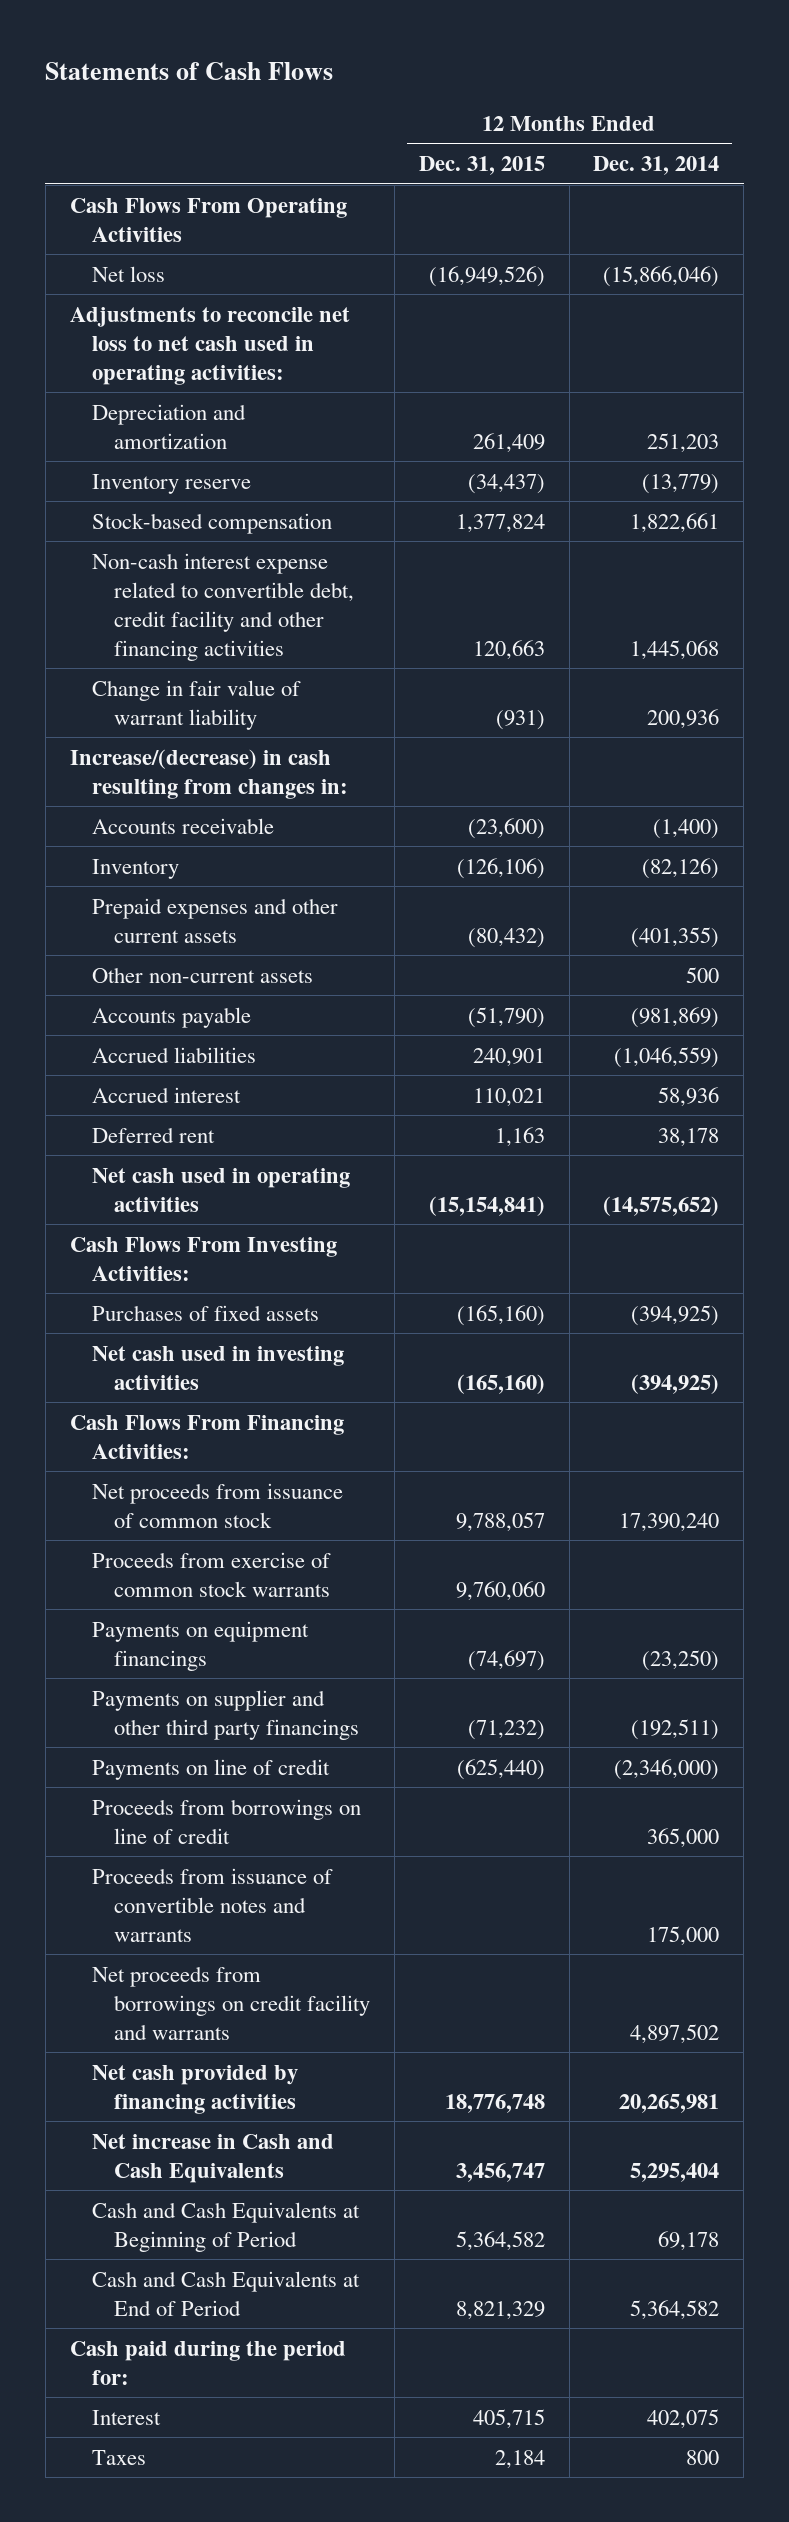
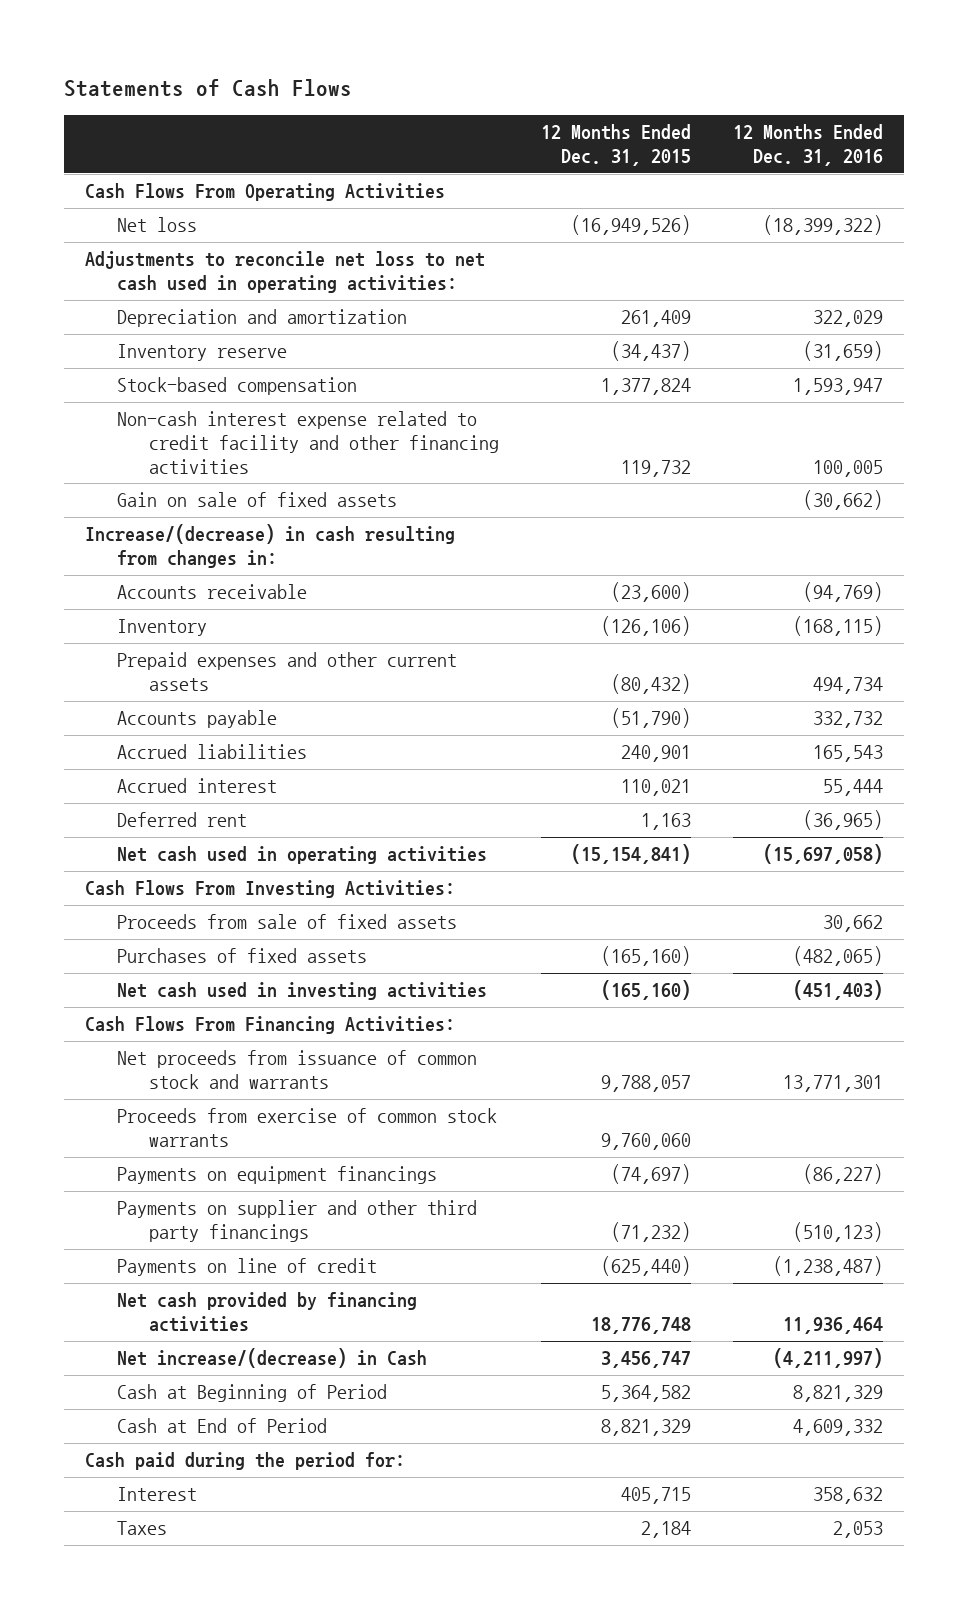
[593,155,720,175] Dec. 31, 2014 -> none
none -> [732,124,883,167] 12 Months Ended Dec. 31, 2016
[92,679,302,730] Change in fair value of warrant liability -> none
[92,552,355,661] Non-cash interest expense related to convertible debt, credit facility and other financing activities -> [117,411,499,474] Non-cash interest expense related to credit facility and other financing activities
[472,639,545,660] 120,663 -> [620,459,691,477] 119,732
none -> [117,492,398,508] Gain on sale of fixed assets
[92,966,314,983] Other non-current assets -> none
none -> [117,914,458,930] Proceeds from sale of fixed assets
[92,1482,344,1528] Net proceeds from issuance of common stock -> [117,1050,478,1090] Net proceeds from issuance of common stock and warrants
[92,1798,362,1844] Proceeds from borrowings on line of credit -> none
[92,1867,334,1942] Proceeds from issuance of convertible notes and warrants -> none
[92,1965,371,2040] Net proceeds from borrowings on credit facility and warrants -> none
[92,2133,335,2183] Net increase in Cash and Cash Equivalents -> [117,1348,428,1369] Net increase/(decrease) in Cash
[92,2201,361,2252] Cash and Cash Equivalents at Beginning of Period -> [117,1384,388,1403] Cash at Beginning of Period
[92,2270,361,2316] Cash and Cash Equivalents at End of Period -> [117,1418,328,1434] Cash at End of Period

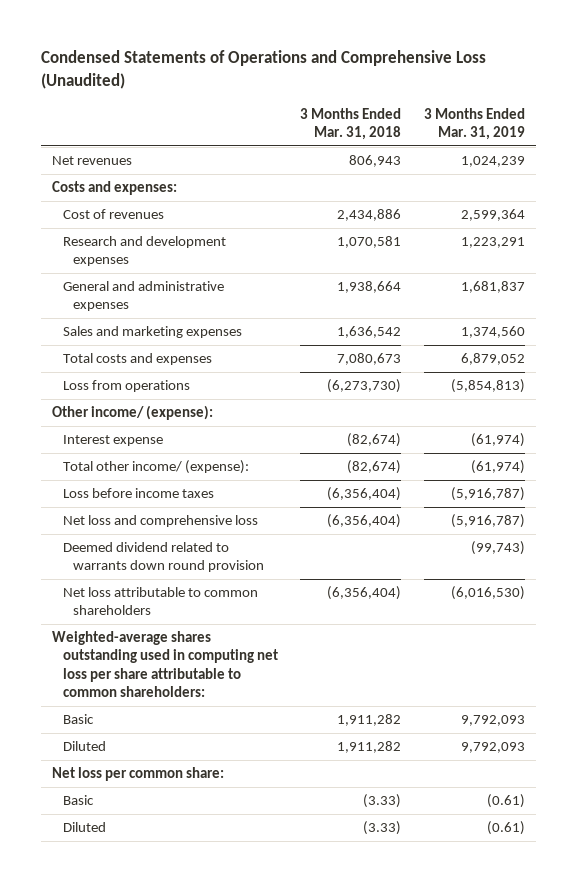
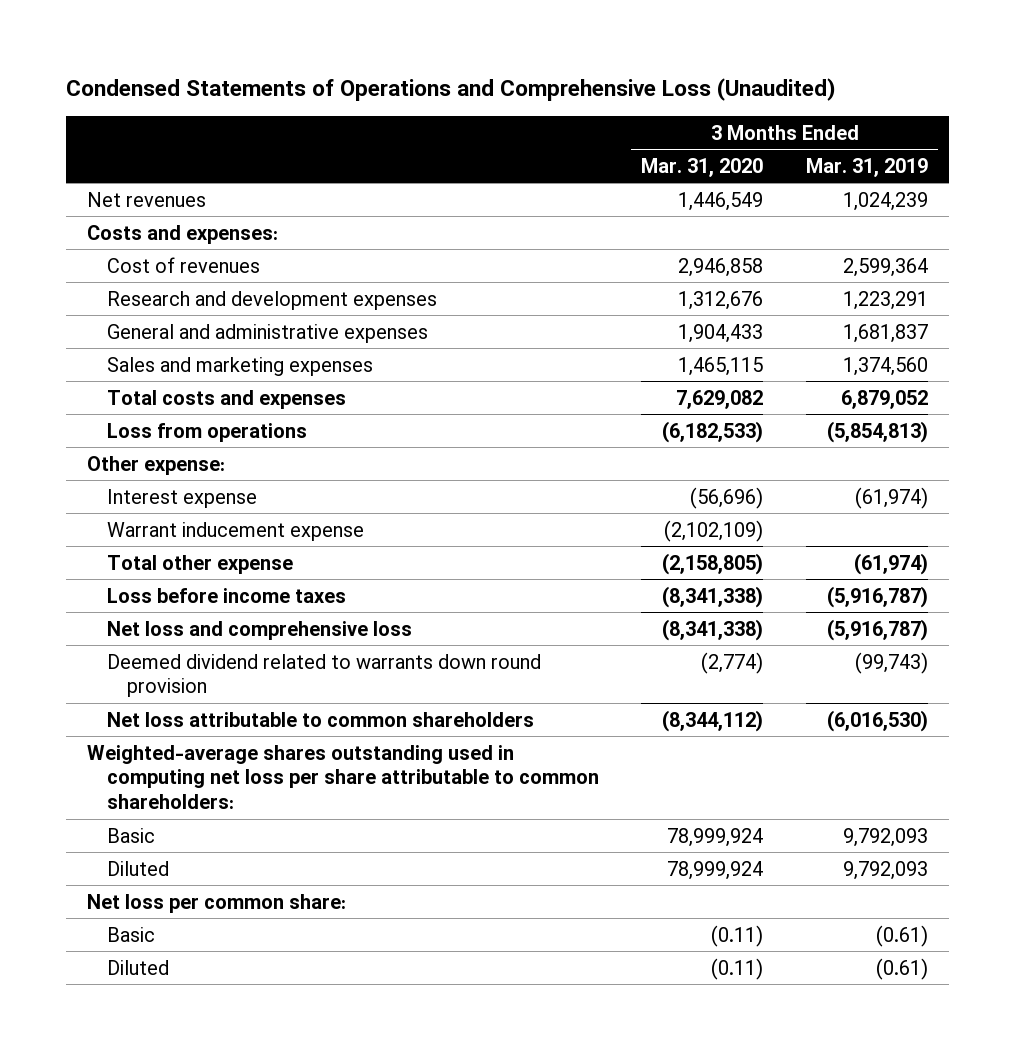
[300,107,402,141] 3 Months Ended Mar. 31, 2018 -> none
none -> [641,157,764,177] Mar. 31, 2020
[52,405,214,421] Other income/ (expense): -> [86,455,225,475] Other expense:
none -> [106,521,364,541] Warrant inducement expense
[62,460,249,475] Total other income/ (expense): -> [106,554,293,574] Total other expense

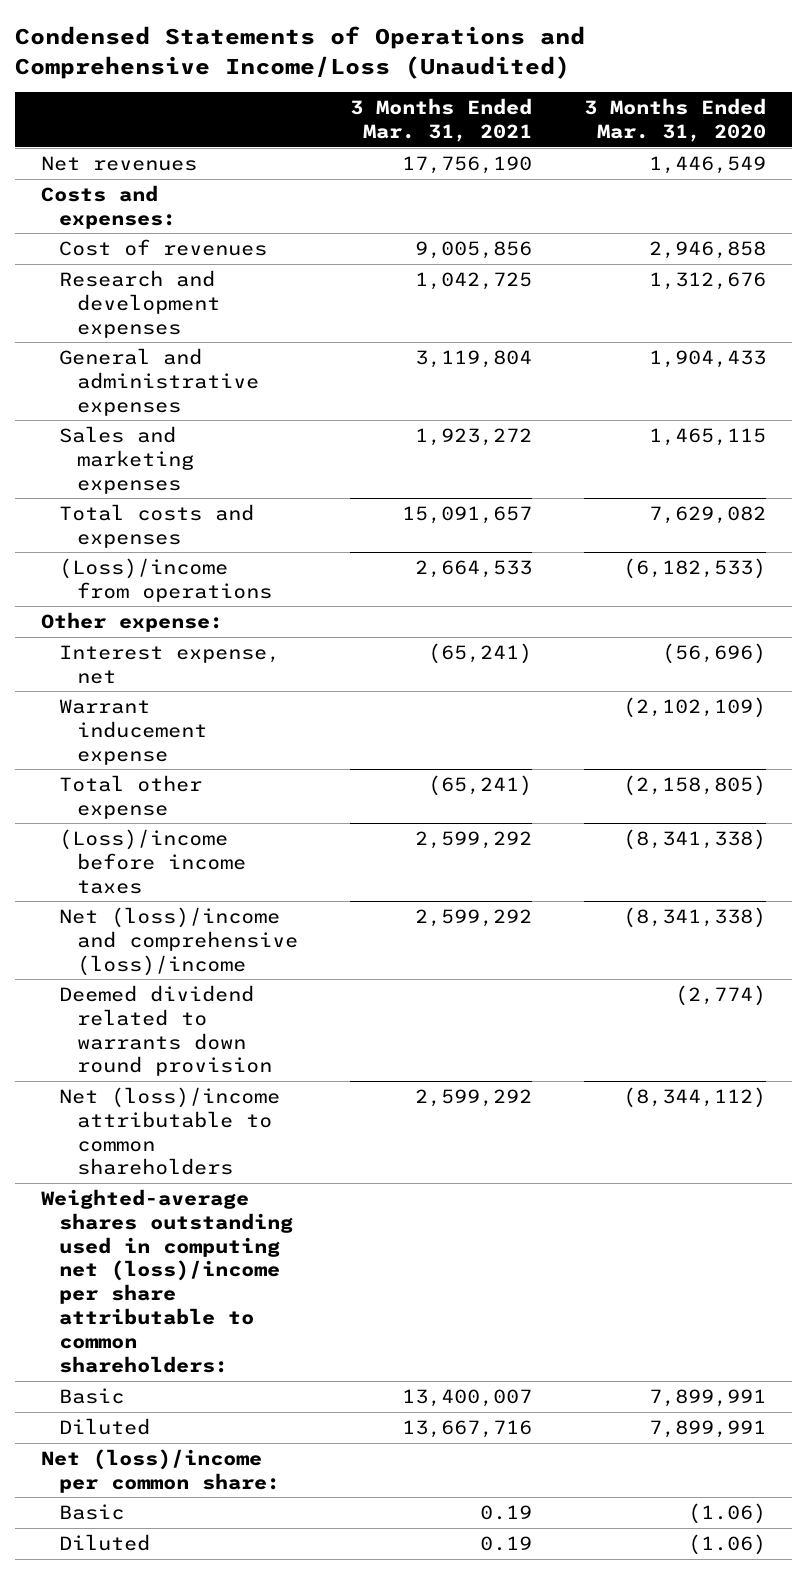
[65,78,836,102] Condensed Statements of Operations and Comprehensive Loss (Unaudited) -> [15,26,586,79] Condensed Statements of Operations and Comprehensive Income/Loss (Unaudited)
[805,157,928,177] Mar. 31, 2019 -> none
none -> [349,98,532,143] 3 Months Ended Mar. 31, 2021
[106,422,307,442] Loss from operations -> [58,557,272,602] (Loss)/income from operations
[106,488,257,508] Interest expense -> [58,644,280,684] Interest expense, net
[106,587,346,603] Loss before income taxes -> [58,828,246,894] (Loss)/income before income taxes
[106,620,412,640] Net loss and comprehensive loss -> [58,906,298,976] Net (loss)/income and comprehensive (loss)/income
[106,711,534,727] Net loss attributable to common shareholders -> [58,1086,280,1176] Net (loss)/income attributable to common shareholders
[86,744,599,810] Weighted-average shares outstanding used in computing net loss per share attributable to common shareholders: -> [41,1188,293,1373] Weighted-average shares outstanding used in computing net (loss)/income per share attributable to common shareholders:
[667,827,764,847] 78,999,924 -> [648,1388,766,1407] 7,899,991
[667,860,764,880] 78,999,924 -> [648,1419,766,1438] 7,899,991
[86,893,346,913] Net loss per common share: -> [41,1448,280,1493] Net (loss)/income per common share:
[711,924,764,947] (0.11) -> [687,1502,766,1524] (1.06)
[711,957,764,980] (0.11) -> [687,1533,766,1555] (1.06)

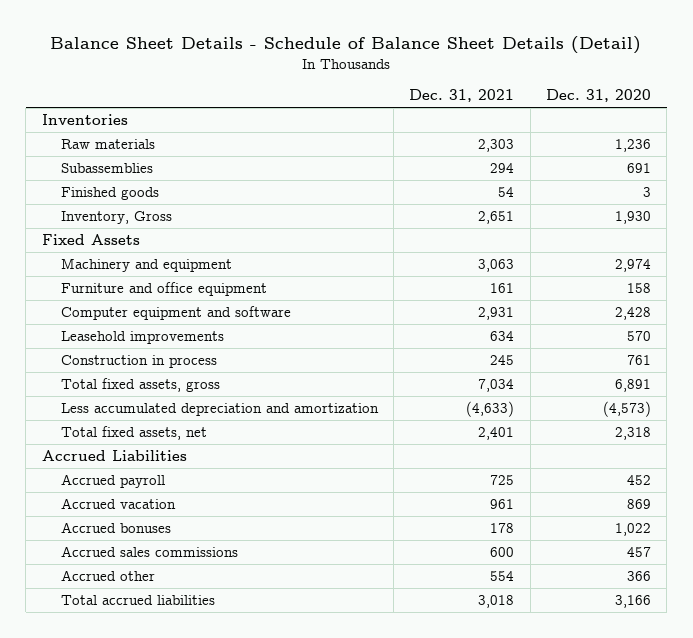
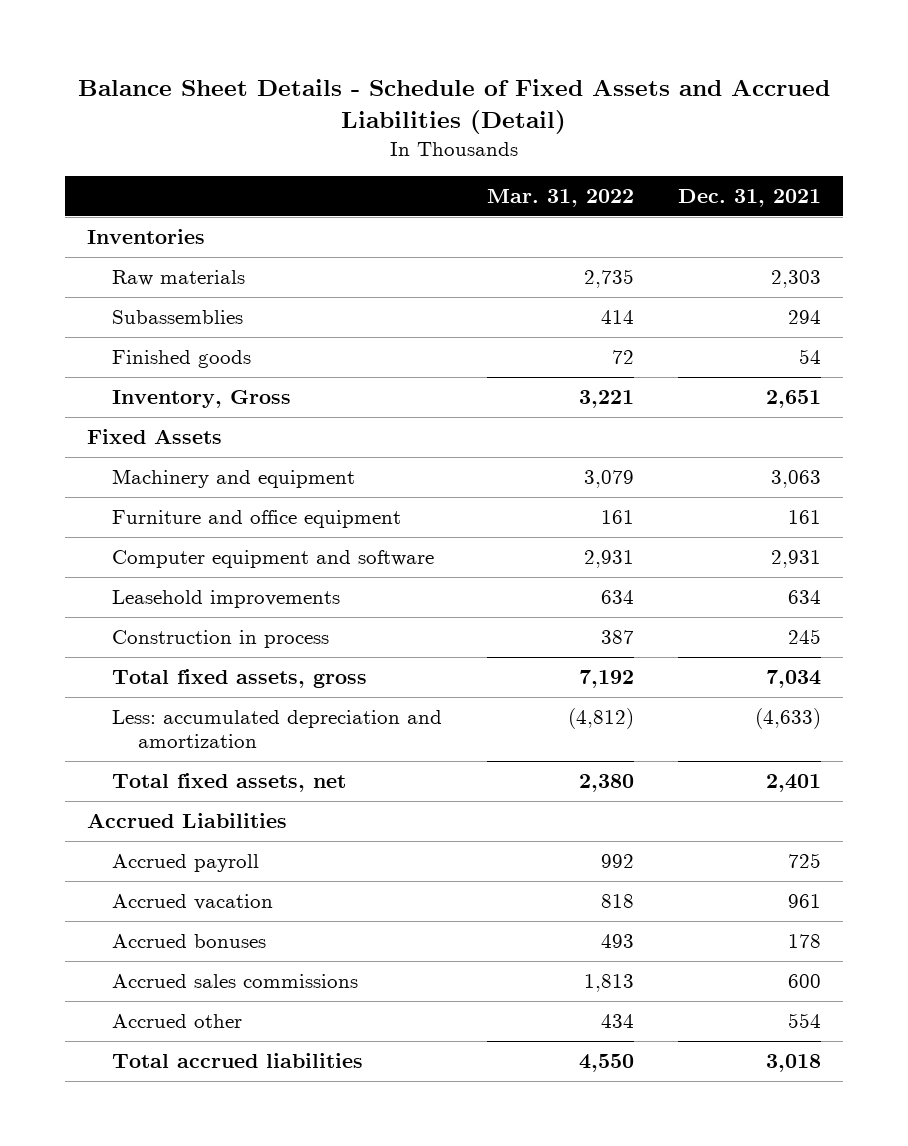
[50,35,642,54] Balance Sheet Details - Schedule of Balance Sheet Details (Detail) -> [77,79,830,135] Balance Sheet Details - Schedule of Fixed Assets and Accrued Liabilities (Detail)
[546,89,652,103] Dec. 31, 2020 -> none
none -> [486,189,634,208] Mar. 31, 2022
[60,402,379,416] Less accumulated depreciation and amortization -> [112,709,443,748] Less: accumulated depreciation and amortization

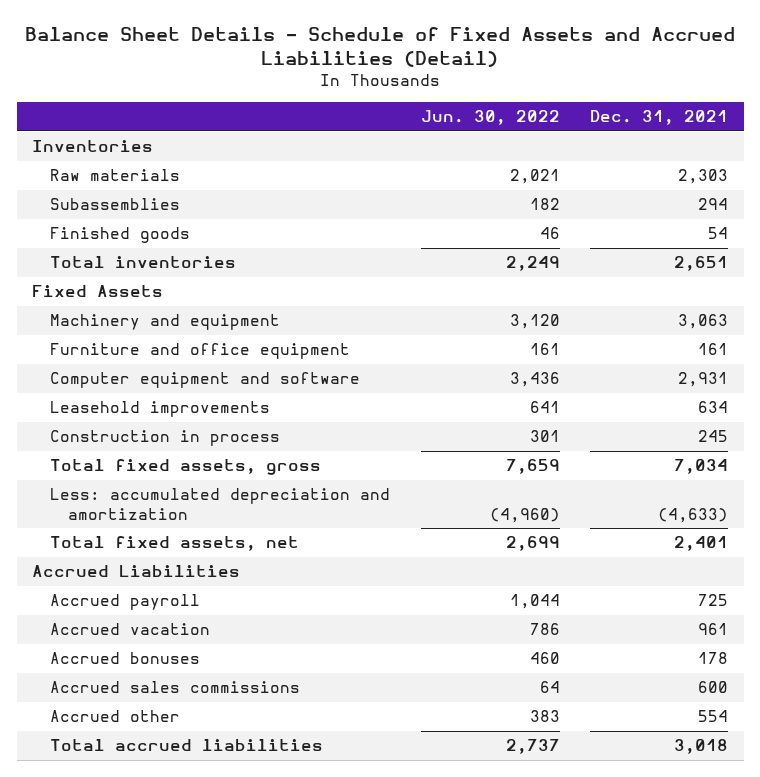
[486,189,634,208] Mar. 31, 2022 -> none
none -> [420,109,560,125] Jun. 30, 2022
[112,389,292,408] Inventory, Gross -> [50,256,237,269] Total inventories

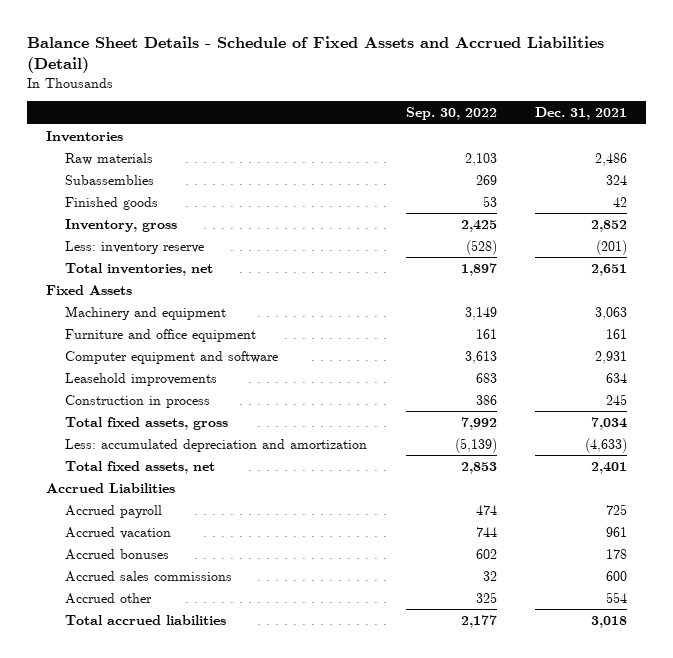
[420,109,560,125] Jun. 30, 2022 -> none
none -> [405,107,497,121] Sep. 30, 2022
[678,169,729,185] 2,303 -> [594,152,627,166] 2,486
[698,198,729,211] 294 -> [605,174,627,185] 324
[708,227,729,240] 54 -> [612,196,627,207] 42
none -> [65,218,178,232] Inventory, gross
none -> [65,240,205,254] Less: inventory reserve
[50,256,237,269] Total inventories -> [65,262,214,276] Total inventories, net

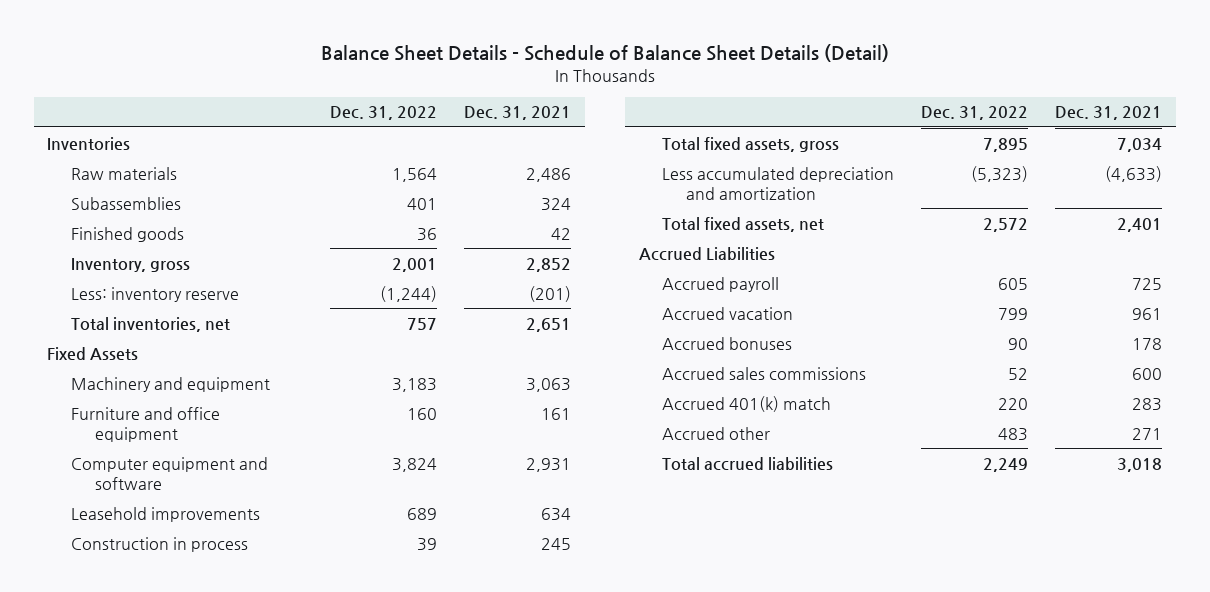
[27,36,605,74] Balance Sheet Details - Schedule of Fixed Assets and Accrued Liabilities (Detail) -> [320,43,889,62] Balance Sheet Details - Schedule of Balance Sheet Details (Detail)
[405,107,497,121] Sep. 30, 2022 -> none
none -> [330,106,438,121] Dec. 31, 2022
[65,438,368,452] Less: accumulated depreciation and amortization -> [662,166,895,200] Less accumulated depreciation and amortization
none -> [662,395,832,412] Accrued 401(k) match
[605,591,627,603] 554 -> [1132,427,1163,440] 271

